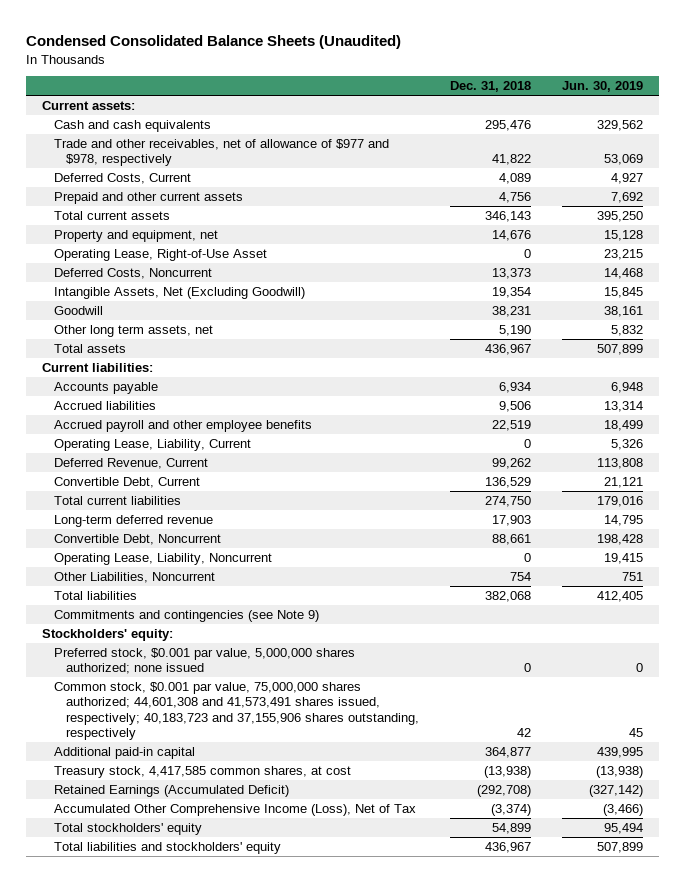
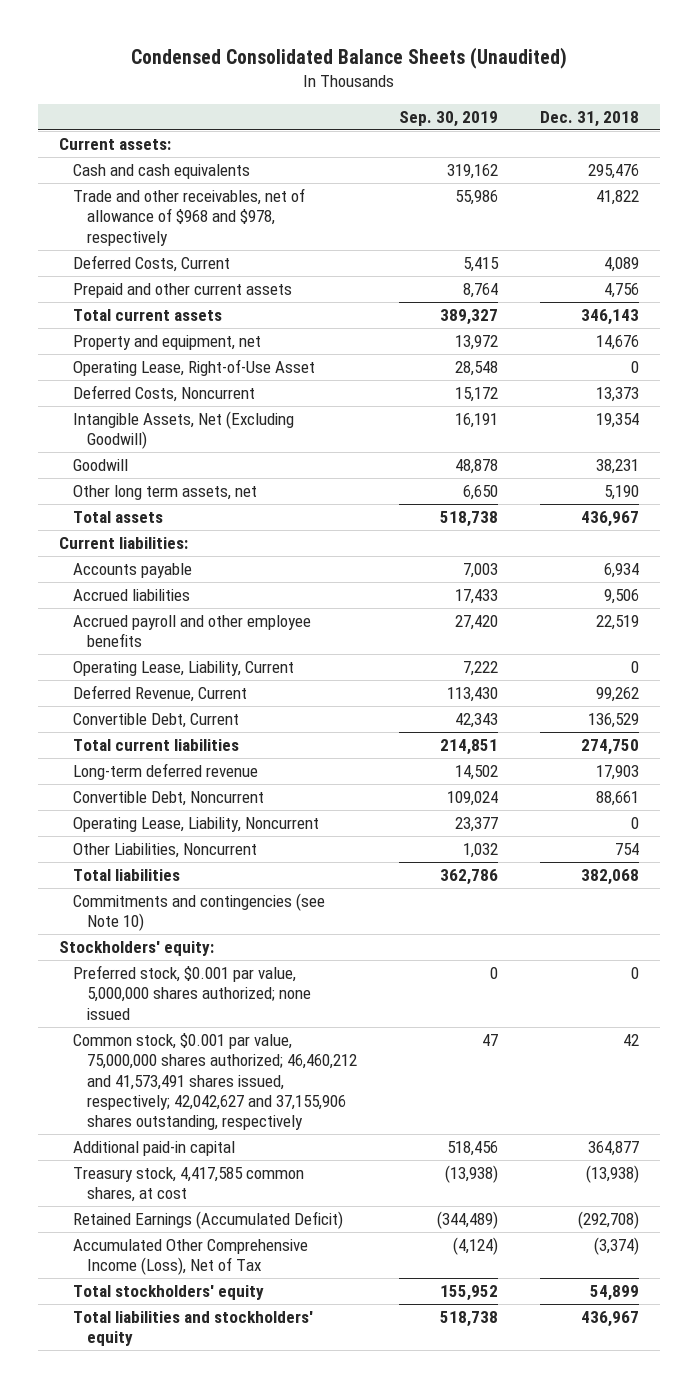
[562,81,644,93] Jun. 30, 2019 -> none
none -> [399,110,499,127] Sep. 30, 2019
[53,138,389,167] Trade and other receivables, net of allowance of $977 and $978, respectively -> [73,187,306,246] Trade and other receivables, net of allowance of $968 and $978, respectively
[53,609,319,622] Commitments and contingencies (see Note 9) -> [73,892,326,932] Commitments and contingencies (see Note 10)
[53,681,419,741] Common stock, $0.001 par value, 75,000,000 shares authorized; 44,601,308 and 41,573,491 shares issued, respectively; 40,183,723 and 37,155,906 shares outstanding, respectively -> [73,1032,357,1131] Common stock, $0.001 par value, 75,000,000 shares authorized; 46,460,212 and 41,573,491 shares issued, respectively; 42,042,627 and 37,155,906 shares outstanding, respectively

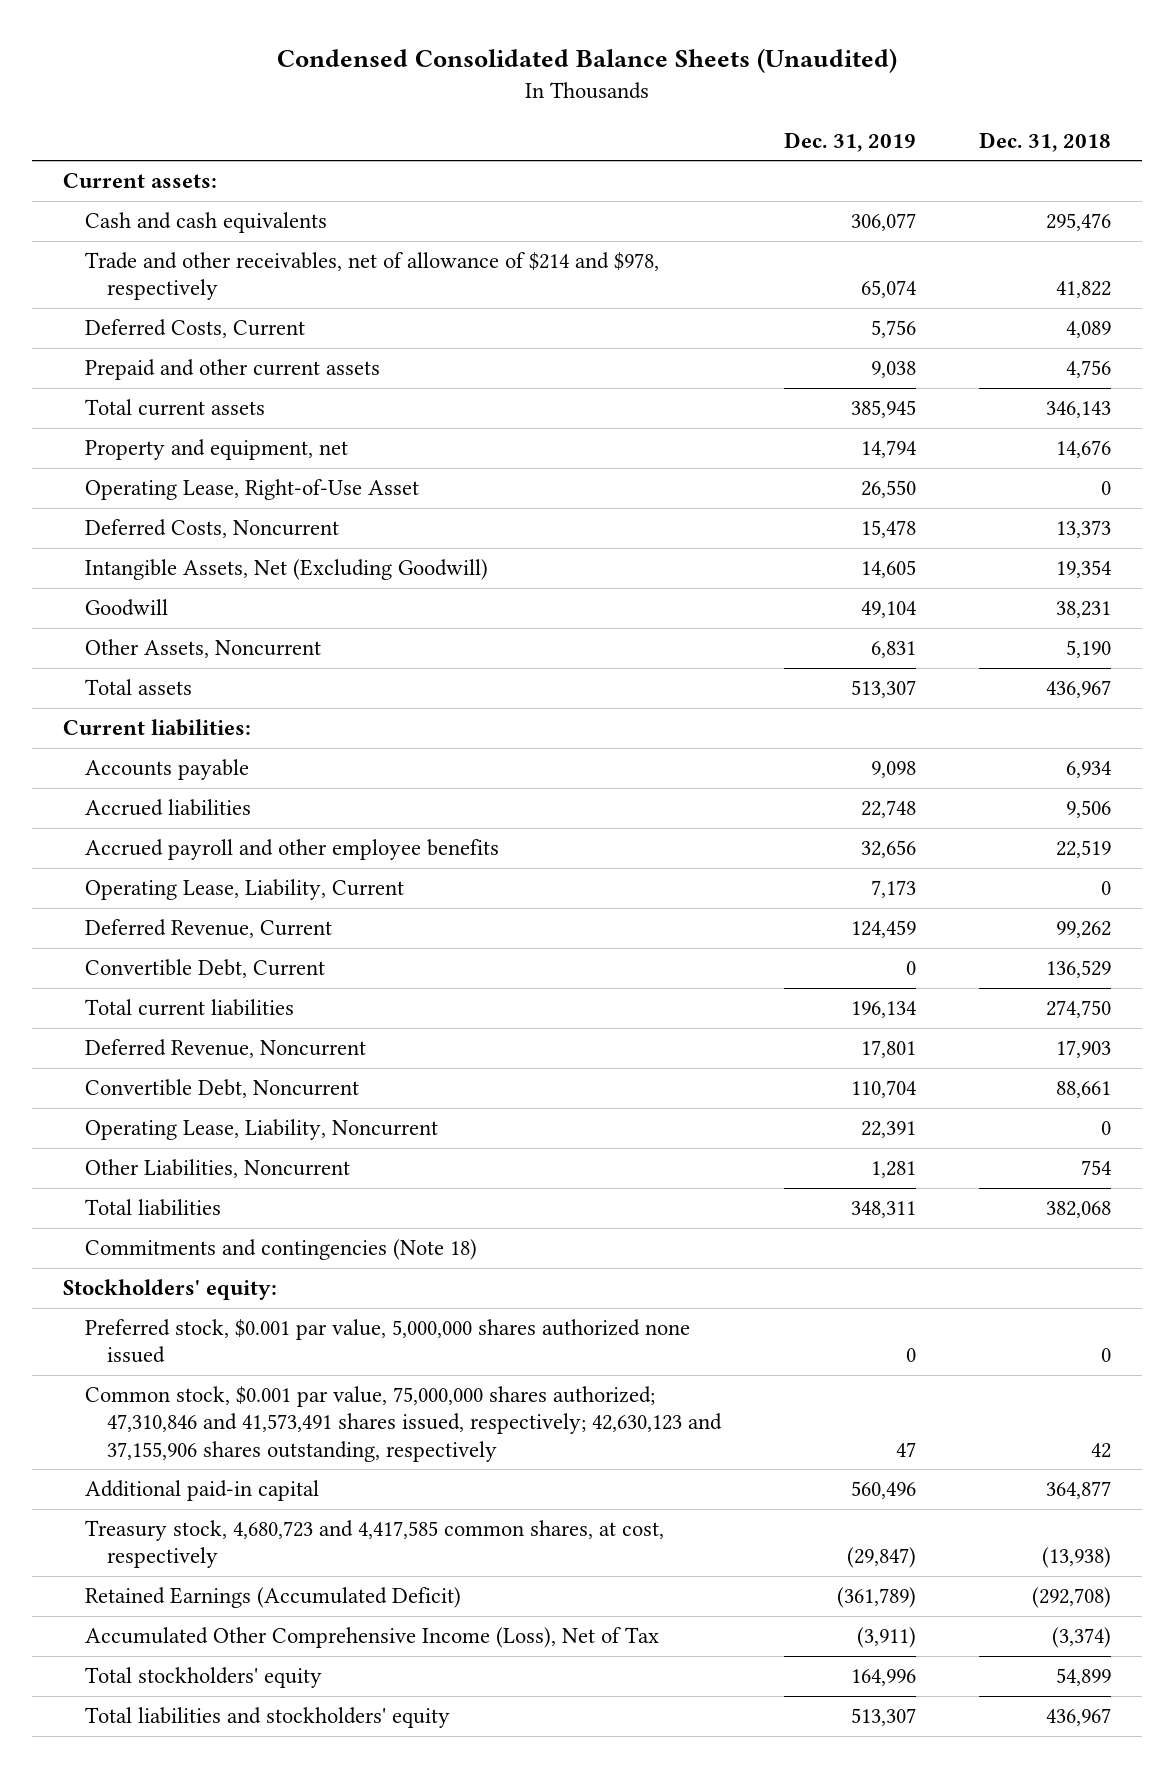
[399,110,499,127] Sep. 30, 2019 -> none
none -> [783,131,916,152] Dec. 31, 2019
[73,187,306,246] Trade and other receivables, net of allowance of $968 and $978, respectively -> [85,252,660,301] Trade and other receivables, net of allowance of $214 and $978, respectively
[73,484,258,500] Other long term assets, net -> [85,639,322,659] Other Assets, Noncurrent
[73,762,259,780] Long-term deferred revenue -> [85,1039,367,1059] Deferred Revenue, Noncurrent
[73,892,326,932] Commitments and contingencies (see Note 10) -> [85,1239,478,1261] Commitments and contingencies (Note 18)
[73,964,311,1020] Preferred stock, $0.001 par value, 5,000,000 shares authorized; none issued -> [85,1319,691,1364] Preferred stock, $0.001 par value, 5,000,000 shares authorized none issued
[73,1032,357,1131] Common stock, $0.001 par value, 75,000,000 shares authorized; 46,460,212 and 41,573,491 shares issued, respectively; 42,042,627 and 37,155,906 shares outstanding, respectively -> [85,1386,722,1462] Common stock, $0.001 par value, 75,000,000 shares authorized; 47,310,846 and 41,573,491 shares issued, respectively; 42,630,123 and 37,155,906 shares outstanding, respectively
[73,1166,305,1203] Treasury stock, 4,417,585 common shares, at cost -> [85,1520,665,1569] Treasury stock, 4,680,723 and 4,417,585 common shares, at cost, respectively

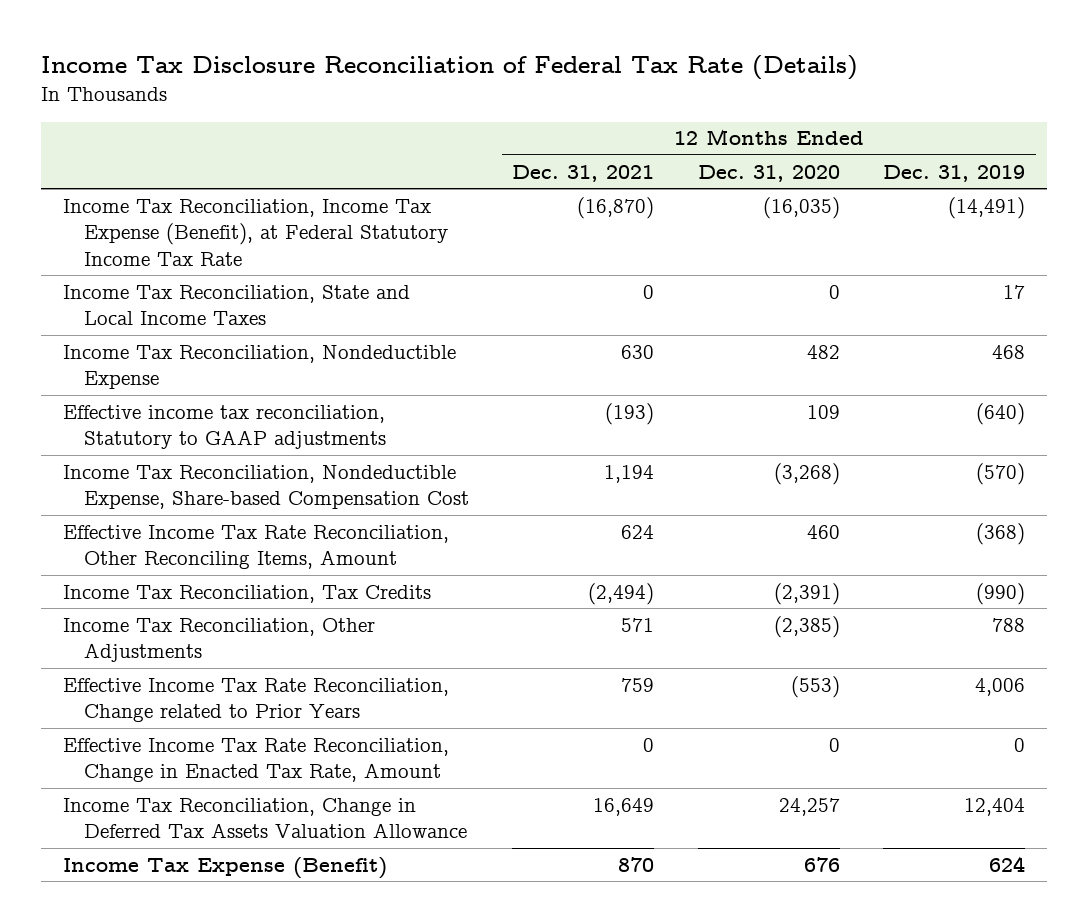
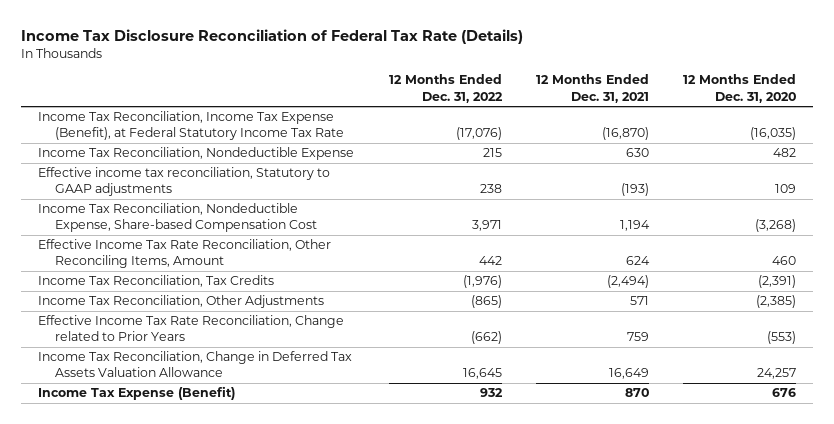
[883,164,1026,182] Dec. 31, 2019 -> none
none -> [388,74,503,103] 12 Months Ended Dec. 31, 2022
[63,284,411,326] Income Tax Reconciliation, State and Local Income Taxes -> none
[63,737,450,783] Effective Income Tax Rate Reconciliation, Change in Enacted Tax Rate, Amount -> none

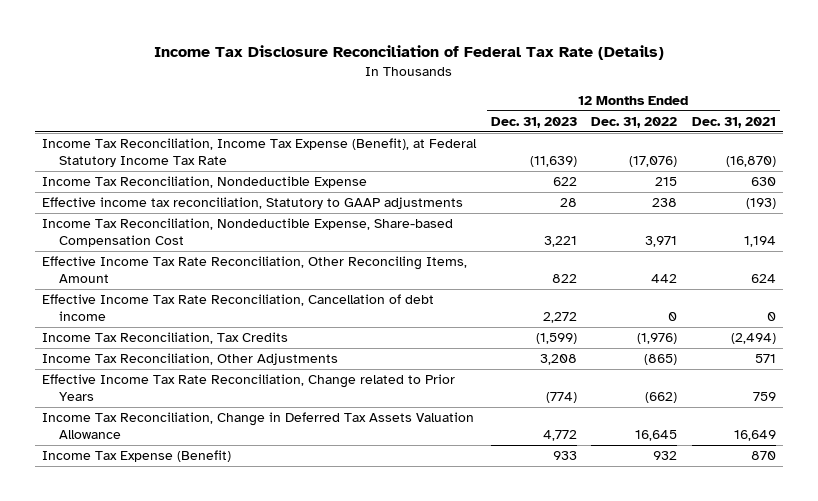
[682,74,796,103] 12 Months Ended Dec. 31, 2020 -> none
none -> [490,117,577,129] Dec. 31, 2023
none -> [42,294,435,322] Effective Income Tax Rate Reconciliation, Cancellation of debt income

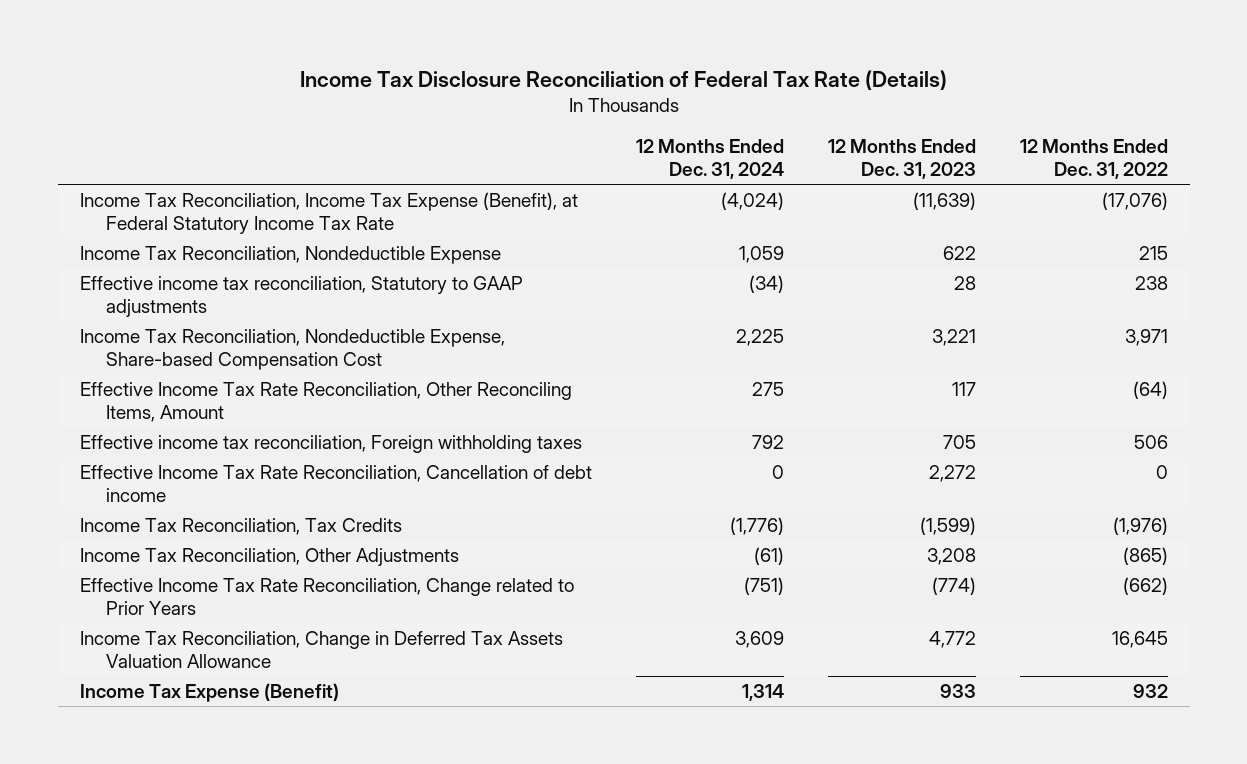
[692,117,777,129] Dec. 31, 2021 -> none
none -> [635,139,784,179] 12 Months Ended Dec. 31, 2024
[551,274,577,284] 822 -> [951,381,976,396] 117
[651,274,678,284] 442 -> [1132,380,1168,399] (64)
none -> [79,434,582,453] Effective income tax reconciliation, Foreign withholding taxes

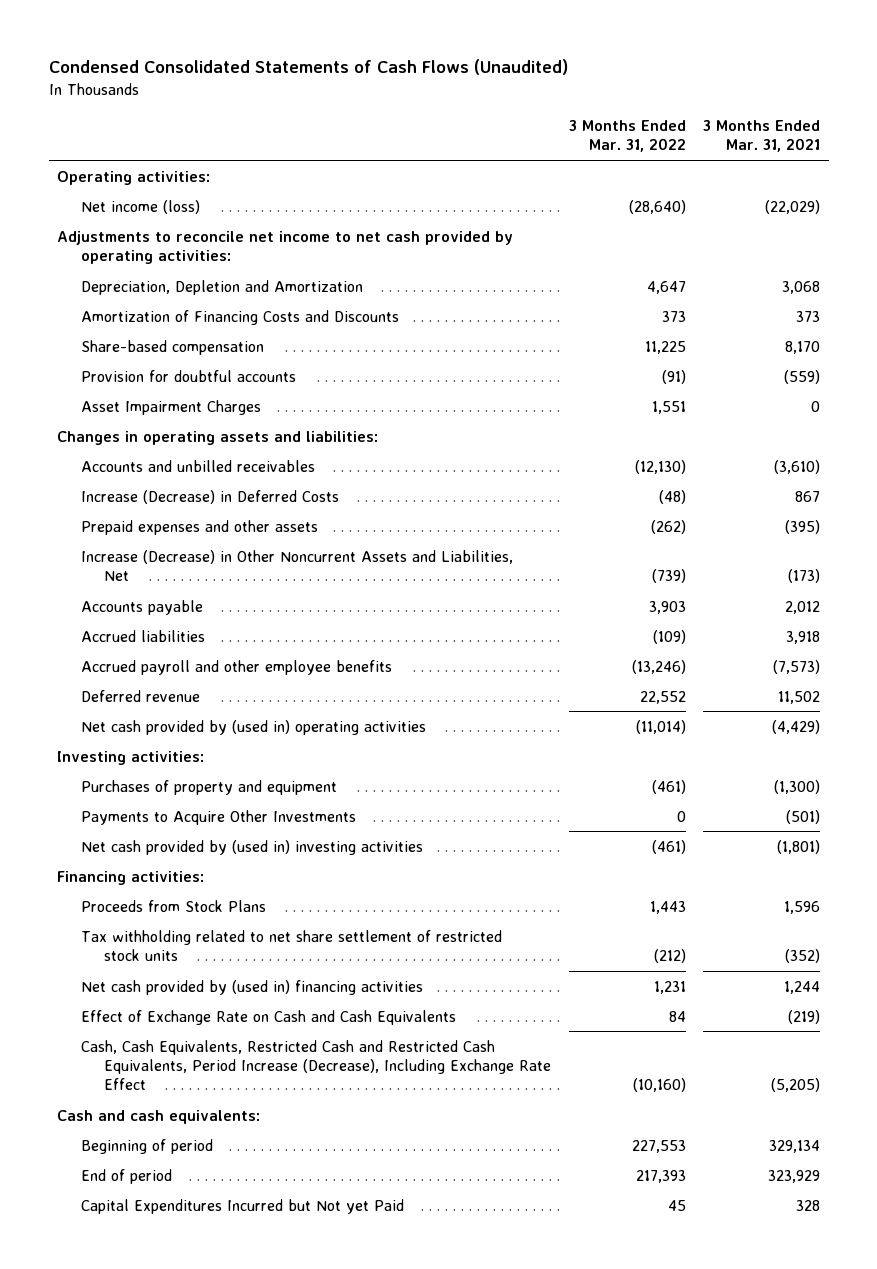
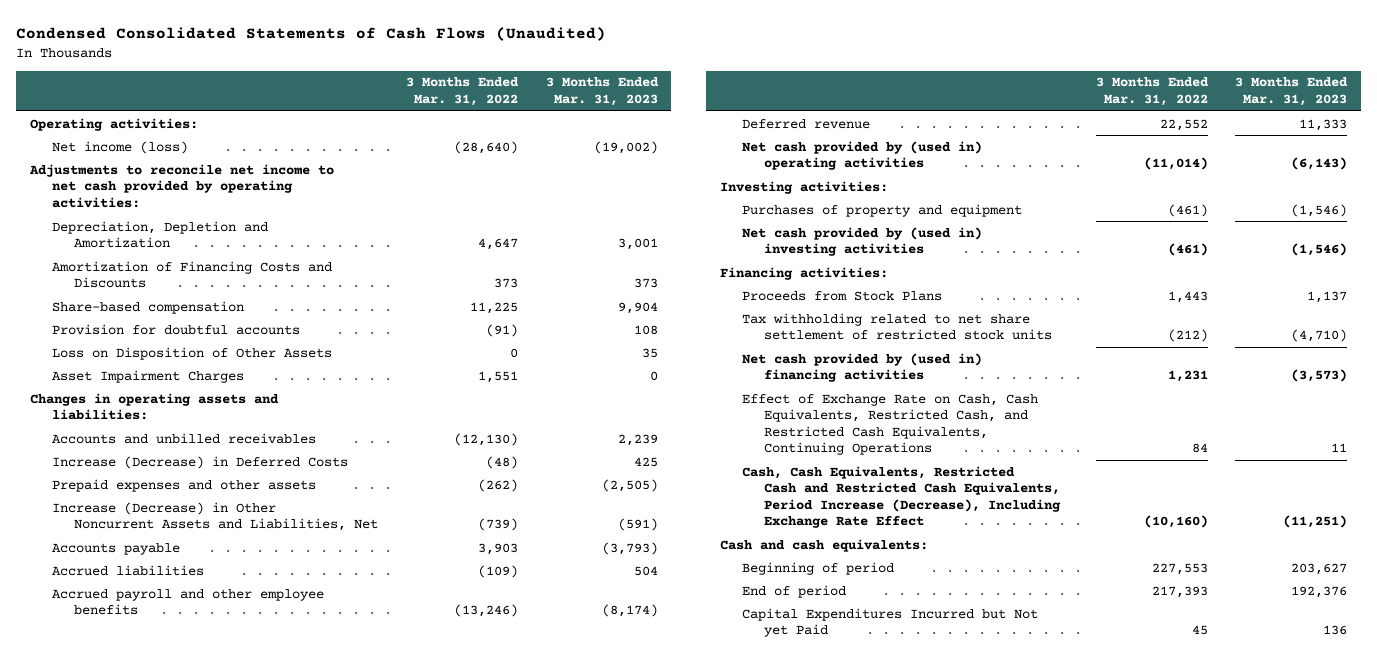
[702,120,820,153] 3 Months Ended Mar. 31, 2021 -> none
none -> [545,77,659,106] 3 Months Ended Mar. 31, 2023
none -> [52,346,333,360] Loss on Disposition of Other Assets
[80,809,356,825] Payments to Acquire Other Investments -> none
[80,1009,456,1025] Effect of Exchange Rate on Cash and Cash Equivalents -> [741,393,1038,456] Effect of Exchange Rate on Cash, Cash Equivalents, Restricted Cash, and Restricted Cash Equivalents, Continuing Operations

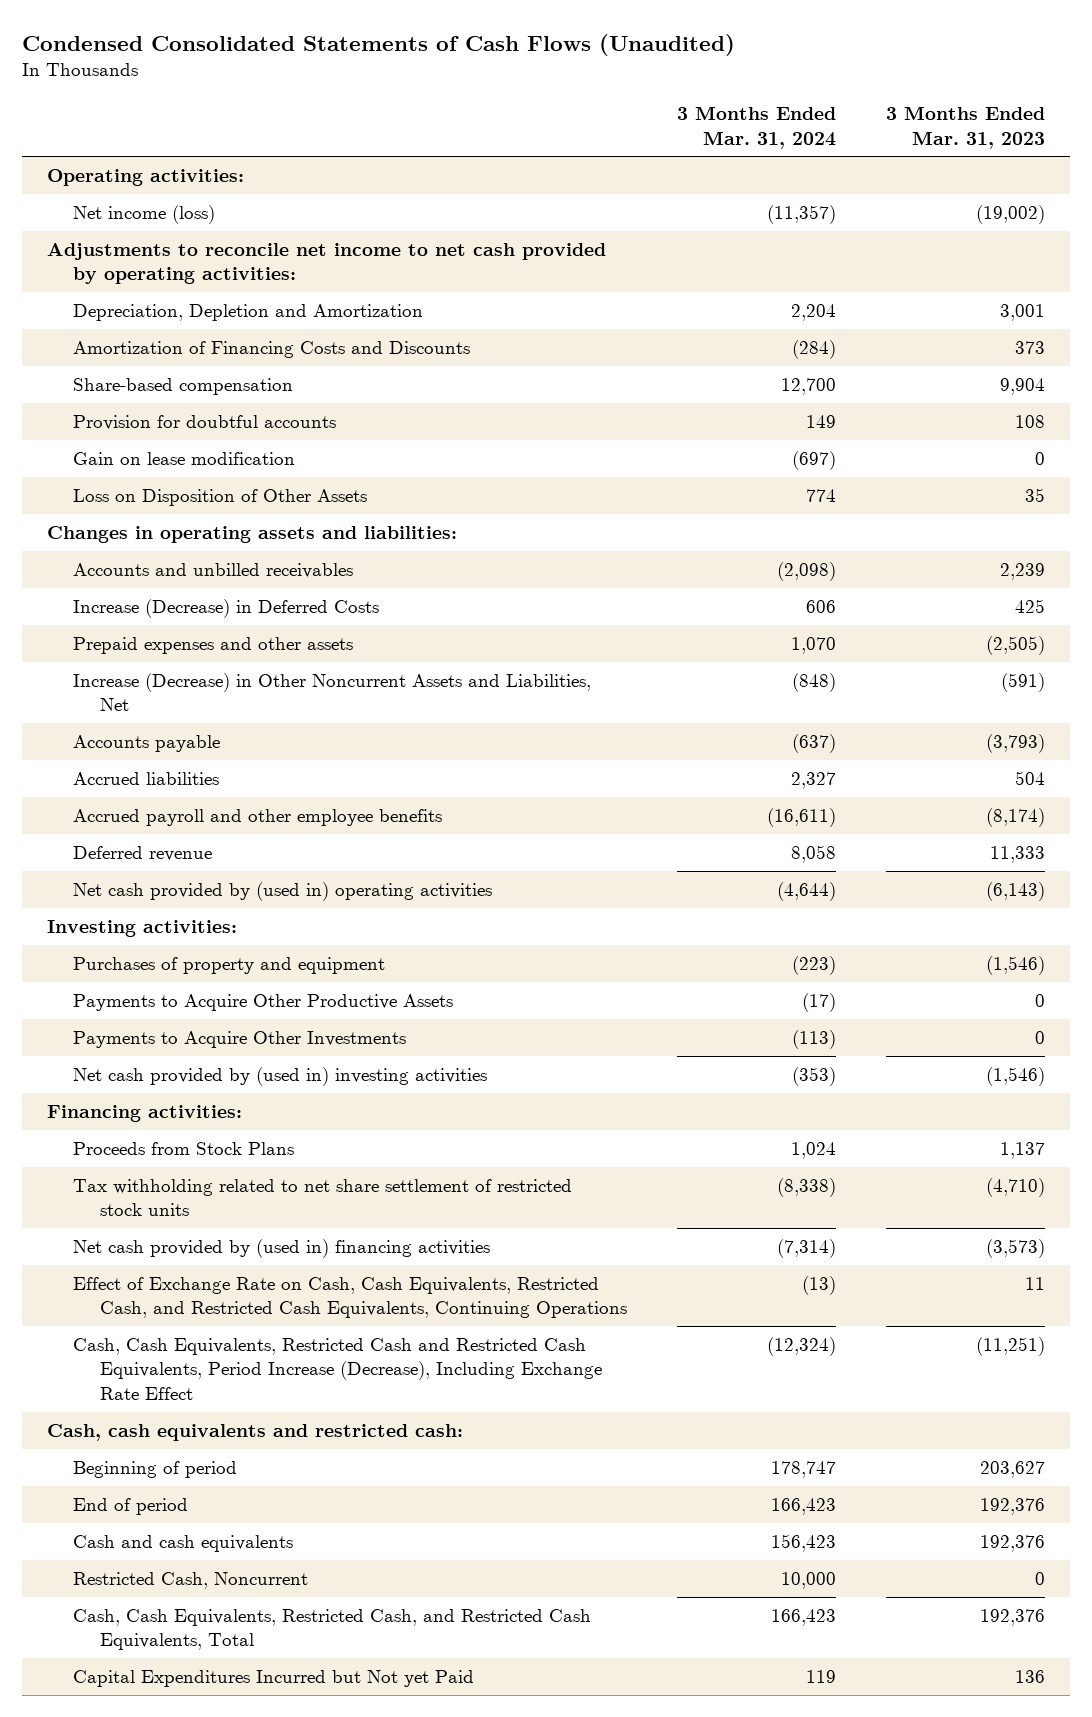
[405,77,519,106] 3 Months Ended Mar. 31, 2022 -> none
none -> [676,106,836,149] 3 Months Ended Mar. 31, 2024
none -> [73,451,296,465] Gain on lease modification
[52,369,245,383] Asset Impairment Charges -> none
none -> [73,993,454,1011] Payments to Acquire Other Productive Assets
none -> [73,1030,407,1048] Payments to Acquire Other Investments
[719,538,928,552] Cash and cash equivalents: -> [46,1423,463,1441] Cash, cash equivalents and restricted cash:
none -> [73,1534,294,1552] Cash and cash equivalents
none -> [73,1571,309,1589] Restricted Cash, Noncurrent
none -> [73,1608,592,1651] Cash, Cash Equivalents, Restricted Cash, and Restricted Cash Equivalents, Total

